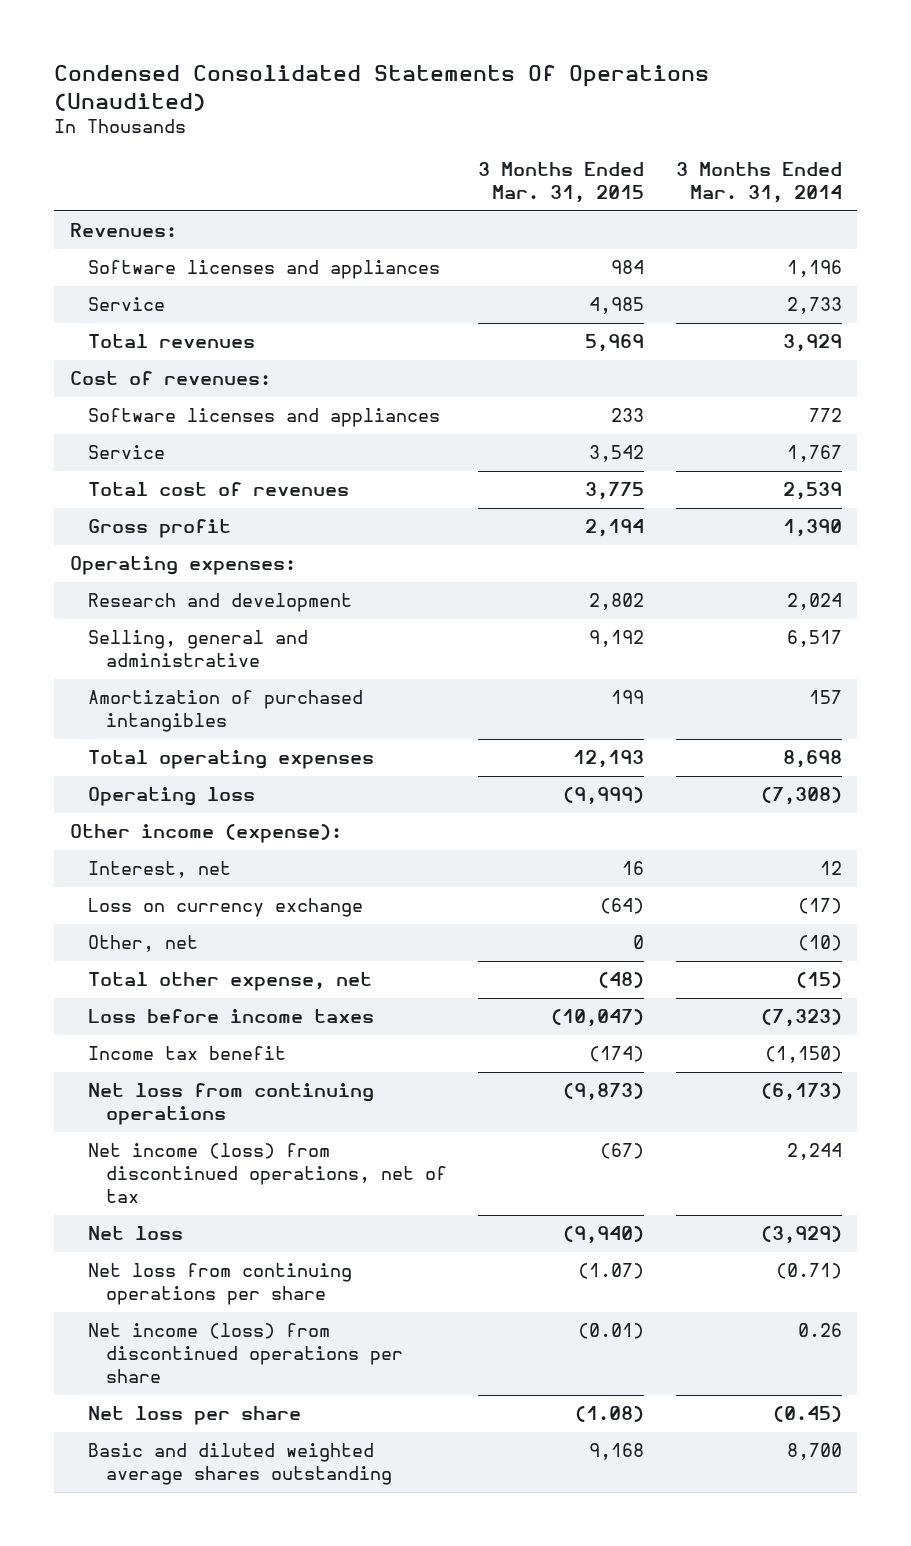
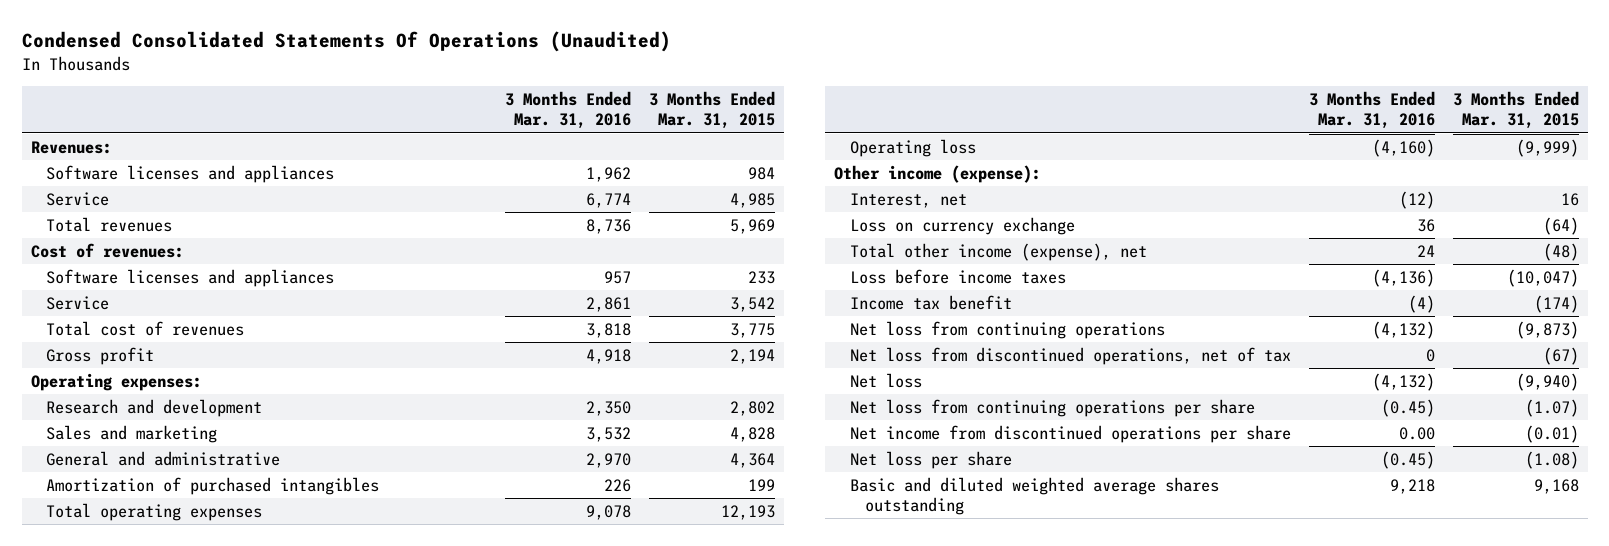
[675,161,842,203] 3 Months Ended Mar. 31, 2014 -> none
none -> [505,90,632,130] 3 Months Ended Mar. 31, 2016
none -> [46,424,218,443] Sales and marketing
[87,630,308,668] Selling, general and administrative -> [46,450,281,466] General and administrative
[589,630,645,648] 9,192 -> [730,452,776,468] 4,364
[87,935,198,953] Other, net -> none
[87,972,372,992] Total other expense, net -> [849,242,1147,261] Total other income (expense), net
[87,1143,447,1203] Net income (loss) from discontinued operations, net of tax -> [849,346,1291,365] Net loss from discontinued operations, net of tax
[87,1323,403,1383] Net income (loss) from discontinued operations per share -> [849,424,1291,443] Net income from discontinued operations per share

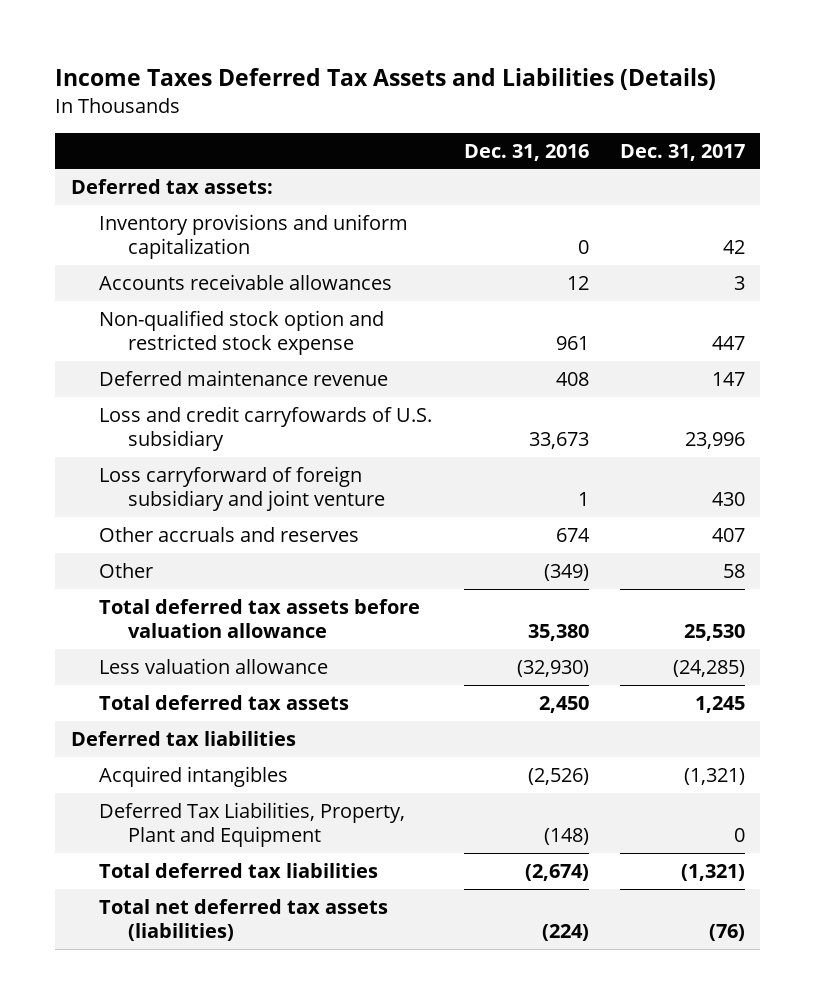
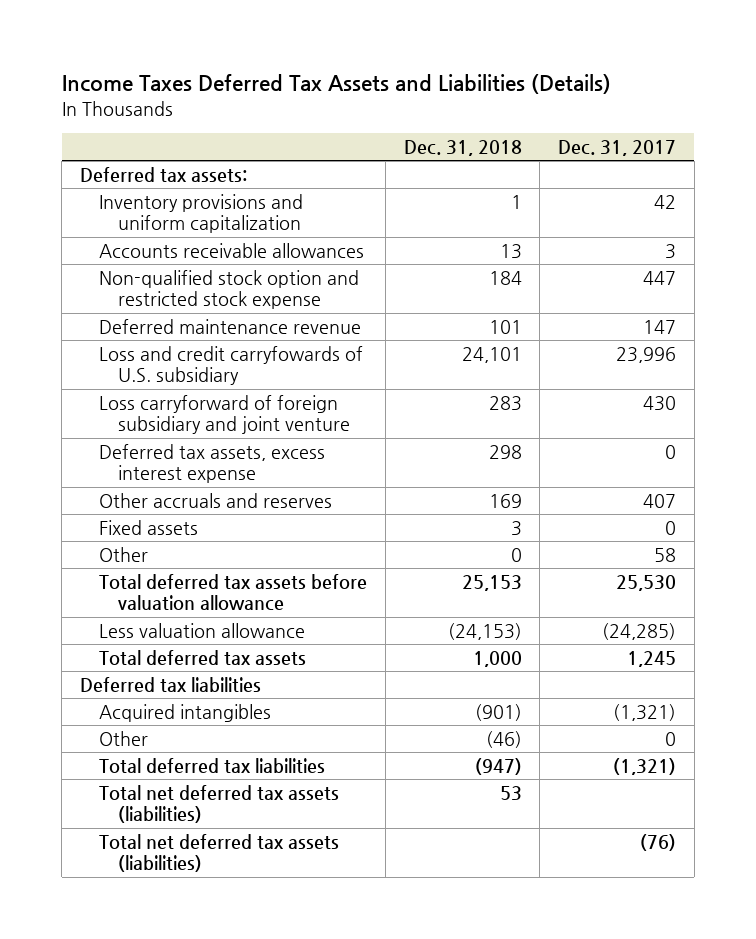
[463,143,589,161] Dec. 31, 2016 -> none
none -> [403,139,522,156] Dec. 31, 2018
none -> [99,444,326,484] Deferred tax assets, excess interest expense
none -> [99,520,199,536] Fixed assets
[99,801,406,848] Deferred Tax Liabilities, Property, Plant and Equipment -> none
none -> [99,731,149,747] Other
none -> [99,785,340,824] Total net deferred tax assets (liabilities)

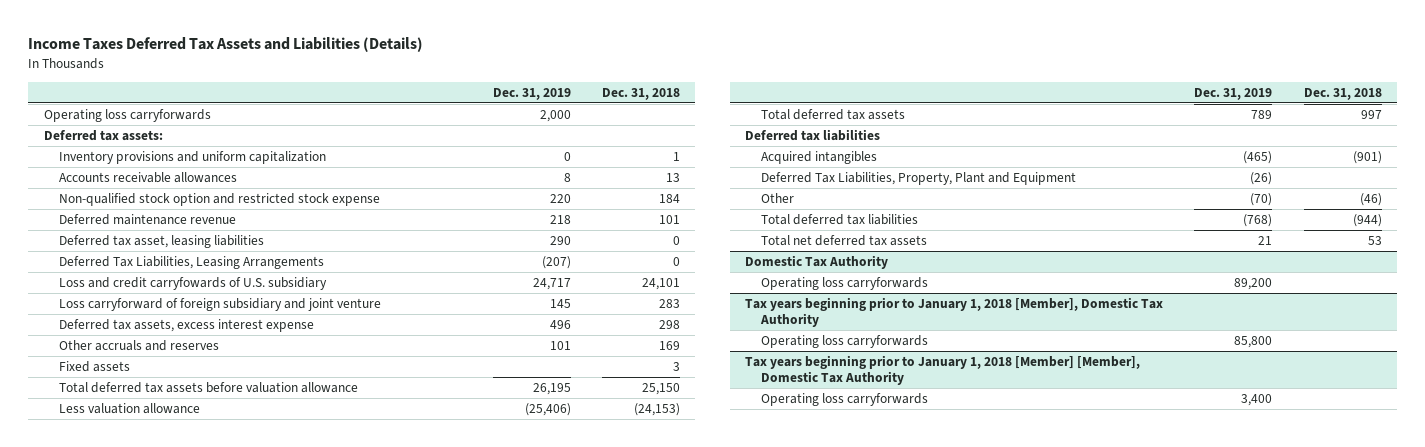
[557,139,676,156] Dec. 31, 2017 -> none
none -> [492,87,571,100] Dec. 31, 2019
none -> [43,109,211,123] Operating loss carryforwards
none -> [58,235,264,249] Deferred tax asset, leasing liabilities
none -> [58,256,324,270] Deferred Tax Liabilities, Leasing Arrangements
[99,547,149,563] Other -> none
[461,575,522,592] 25,153 -> [641,383,680,396] 25,150
[472,651,522,668] 1,000 -> [1360,110,1382,120] 997
none -> [760,172,1076,186] Deferred Tax Liabilities, Property, Plant and Equipment
[99,834,340,873] Total net deferred tax assets (liabilities) -> none
[474,758,522,776] (947) -> [1352,214,1382,228] (944)
[99,785,340,824] Total net deferred tax assets (liabilities) -> [760,235,927,247] Total net deferred tax assets
none -> [745,255,889,270] Domestic Tax Authority
none -> [760,277,928,291] Operating loss carryforwards
none -> [745,297,1164,327] Tax years beginning prior to January 1, 2018 [Member], Domestic Tax Authority
none -> [760,335,928,349] Operating loss carryforwards
none -> [745,355,1141,385] Tax years beginning prior to January 1, 2018 [Member] [Member], Domestic Tax Authority
none -> [760,393,928,407] Operating loss carryforwards

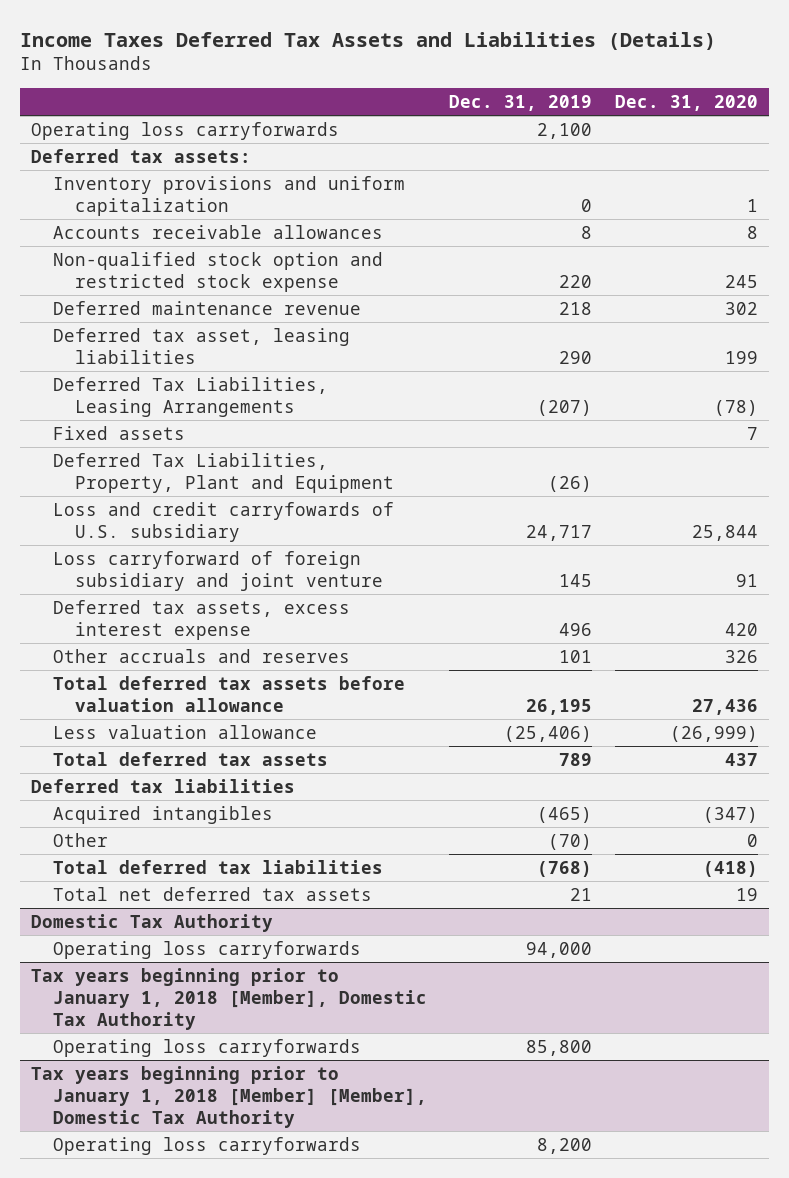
[601,87,680,100] Dec. 31, 2018 -> none
none -> [614,94,758,111] Dec. 31, 2020
[539,110,571,123] 2,000 -> [537,122,593,139] 2,100
[58,361,130,373] Fixed assets -> [53,425,186,440] Fixed assets
[760,172,1076,186] Deferred Tax Liabilities, Property, Plant and Equipment -> [53,452,395,493] Deferred Tax Liabilities, Property, Plant and Equipment
[1234,278,1273,291] 89,200 -> [526,941,593,958] 94,000
[1241,394,1273,407] 3,400 -> [537,1137,593,1154] 8,200

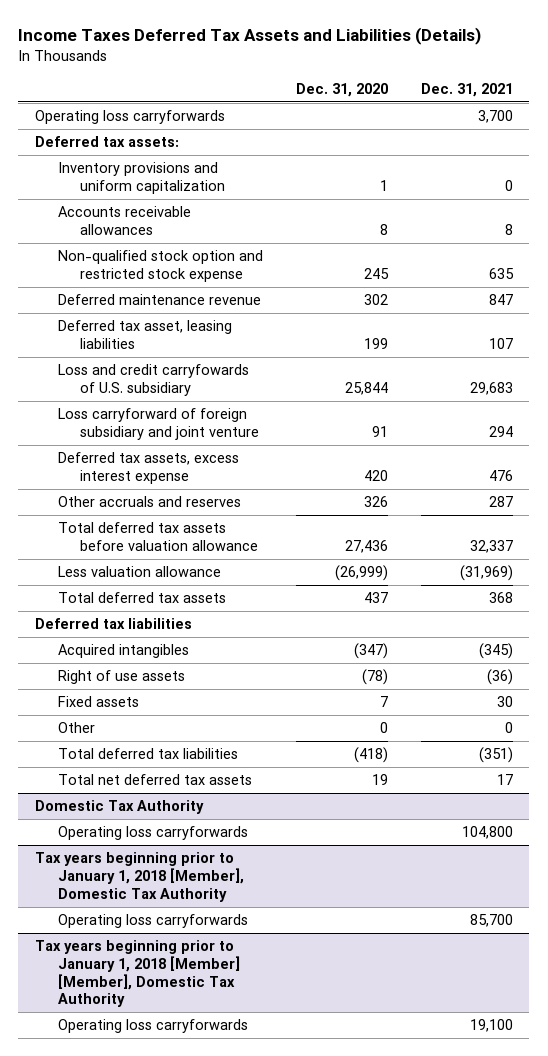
[449,94,593,111] Dec. 31, 2019 -> none
none -> [420,83,513,98] Dec. 31, 2021
[53,376,329,417] Deferred Tax Liabilities, Leasing Arrangements -> none
[53,452,395,493] Deferred Tax Liabilities, Property, Plant and Equipment -> none
none -> [57,670,185,685] Right of use assets
[53,425,186,440] Fixed assets -> [57,696,139,708] Fixed assets

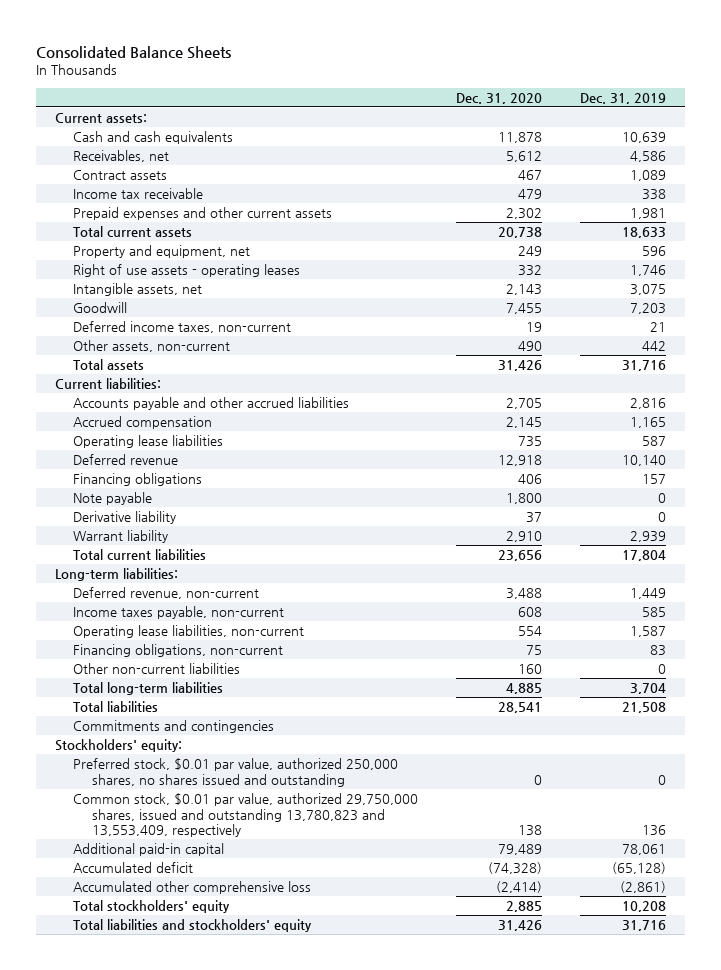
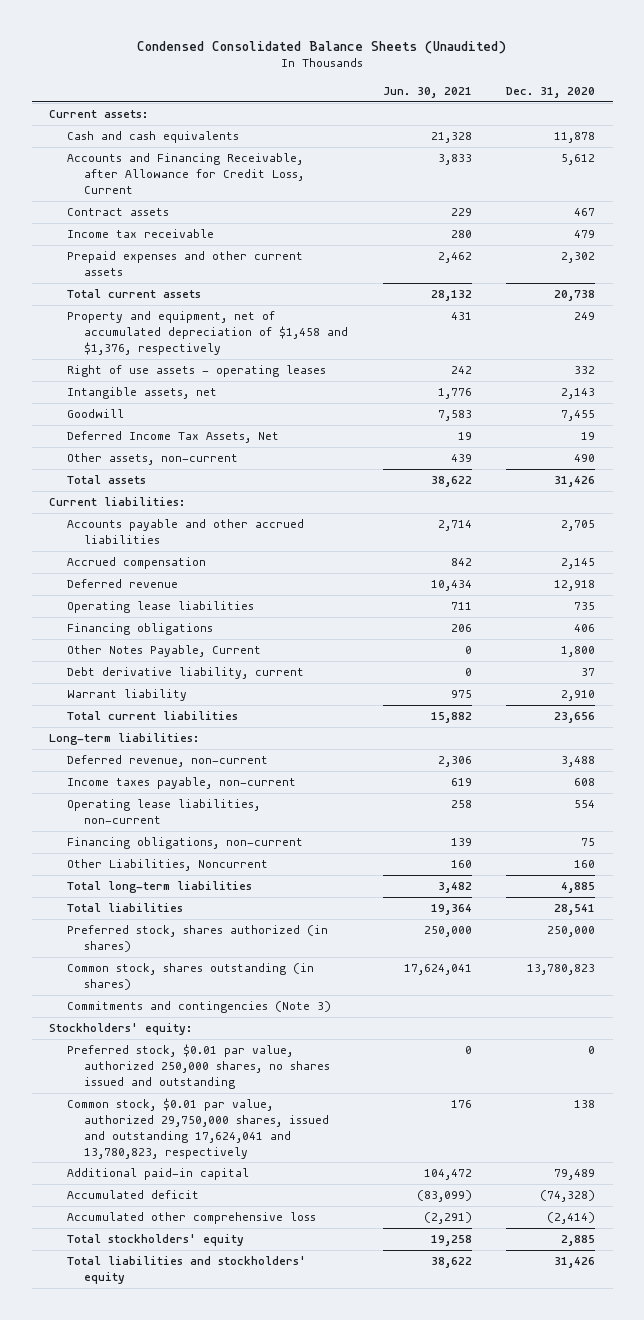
[36,45,232,59] Consolidated Balance Sheets -> [137,40,507,54] Condensed Consolidated Balance Sheets (Unaudited)
[579,92,666,104] Dec. 31, 2019 -> none
none -> [382,86,472,98] Jun. 30, 2021
[73,150,170,163] Receivables, net -> [66,153,305,194] Accounts and Financing Receivable, after Allowance for Credit Loss, Current
[73,245,251,259] Property and equipment, net -> [66,311,349,355] Property and equipment, net of accumulated depreciation of $1,458 and $1,376, respectively
[73,321,292,334] Deferred income taxes, non-current -> [66,431,279,444] Deferred Income Tax Assets, Net
[73,435,224,449] Operating lease liabilities -> [66,601,254,614] Operating lease liabilities
[73,492,153,506] Note payable -> [66,645,261,658] Other Notes Payable, Current
[73,511,177,525] Derivative liability -> [66,667,304,680] Debt derivative liability, current
[73,663,241,675] Other non-current liabilities -> [66,859,268,872] Other Liabilities, Noncurrent
none -> [66,925,328,953] Preferred stock, shares authorized (in shares)
none -> [66,963,314,991] Common stock, shares outstanding (in shares)
[73,720,275,734] Commitments and contingencies -> [66,1001,331,1014] Commitments and contingencies (Note 3)
[73,793,419,837] Common stock, $0.01 par value, authorized 29,750,000 shares, issued and outstanding 13,780,823 and 13,553,409, respectively -> [66,1098,330,1159] Common stock, $0.01 par value, authorized 29,750,000 shares, issued and outstanding 17,624,041 and 13,780,823, respectively

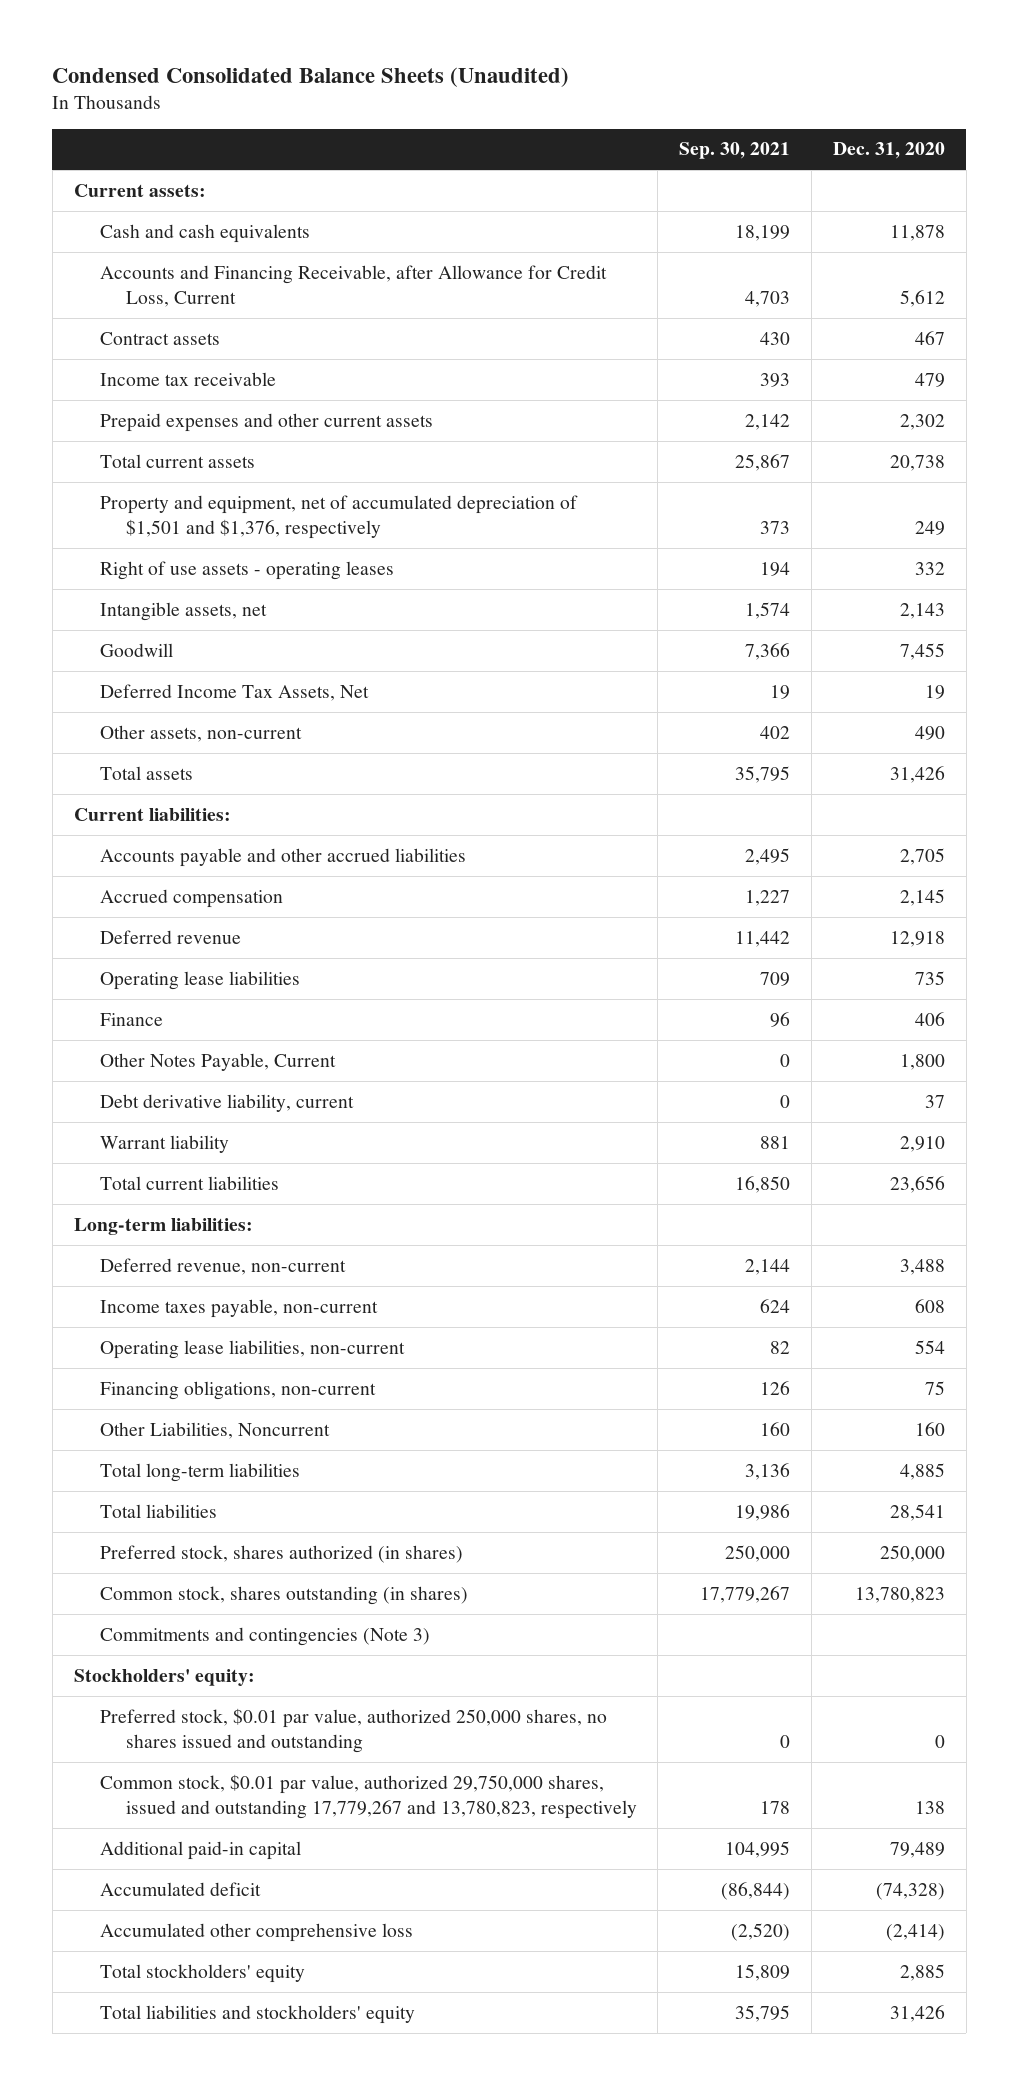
[382,86,472,98] Jun. 30, 2021 -> none
none -> [679,142,791,160] Sep. 30, 2021
[66,311,349,355] Property and equipment, net of accumulated depreciation of $1,458 and $1,376, respectively -> [99,494,578,539] Property and equipment, net of accumulated depreciation of $1,501 and $1,376, respectively
[66,623,213,636] Financing obligations -> none
none -> [99,1012,163,1026] Finance
[66,1098,330,1159] Common stock, $0.01 par value, authorized 29,750,000 shares, issued and outstanding 17,624,041 and 13,780,823, respectively -> [99,1773,637,1819] Common stock, $0.01 par value, authorized 29,750,000 shares, issued and outstanding 17,779,267 and 13,780,823, respectively

